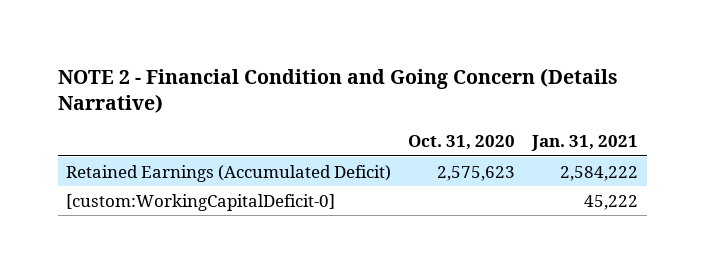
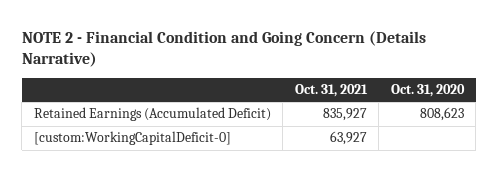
[531,135,639,152] Jan. 31, 2021 -> none
none -> [294,83,368,97] Oct. 31, 2021
[437,165,516,181] 2,575,623 -> [419,107,464,122] 808,623

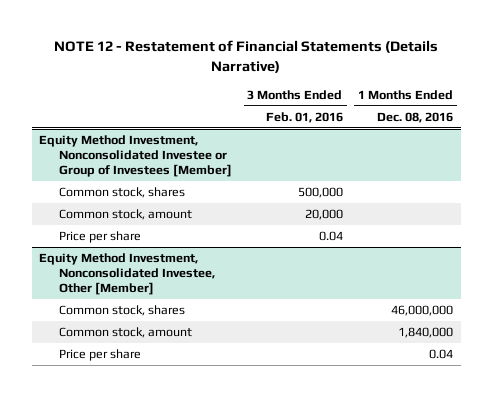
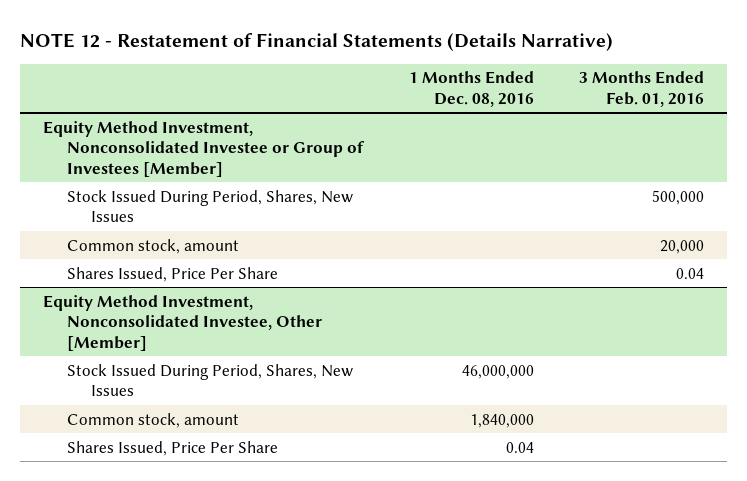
[59,187,186,199] Common stock, shares -> [67,189,354,223] Stock Issued During Period, Shares, New Issues
[59,231,142,244] Price per share -> [67,266,279,282] Shares Issued, Price Per Share
[59,305,186,317] Common stock, shares -> [67,363,354,397] Stock Issued During Period, Shares, New Issues
[59,349,142,362] Price per share -> [67,440,279,456] Shares Issued, Price Per Share

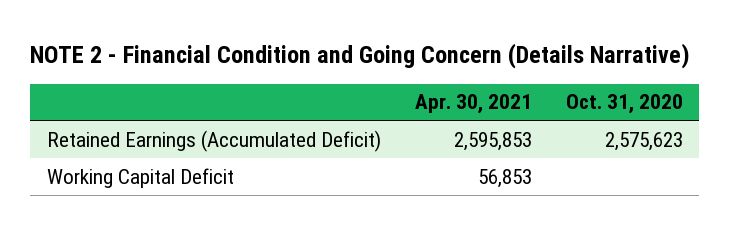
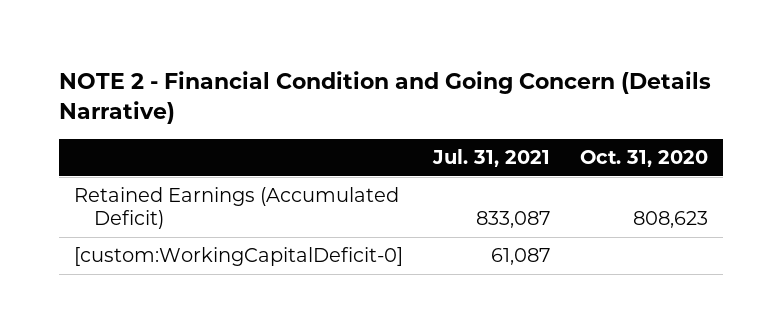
[414,94,532,115] Apr. 30, 2021 -> none
none -> [432,149,551,168] Jul. 31, 2021
[604,131,683,151] 2,575,623 -> [633,210,709,228] 808,623
[46,167,234,188] Working Capital Deficit -> [74,247,404,267] [custom:WorkingCapitalDeficit-0]

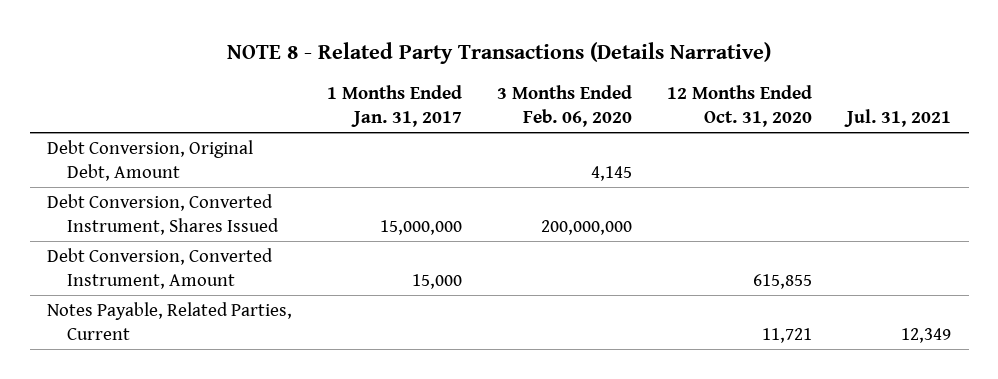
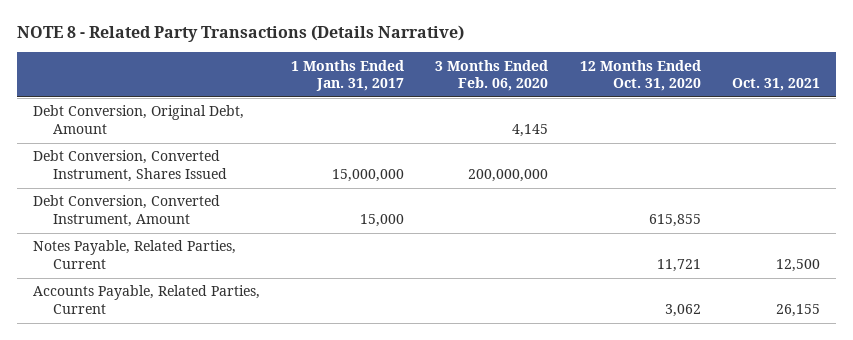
[844,109,952,128] Jul. 31, 2021 -> none
none -> [732,78,821,92] Oct. 31, 2021
none -> [32,285,260,315] Accounts Payable, Related Parties, Current

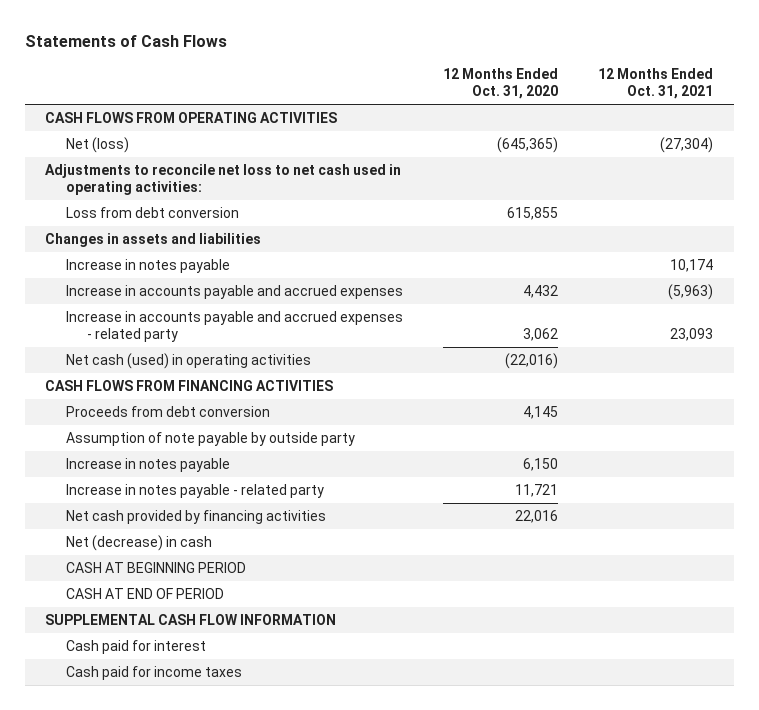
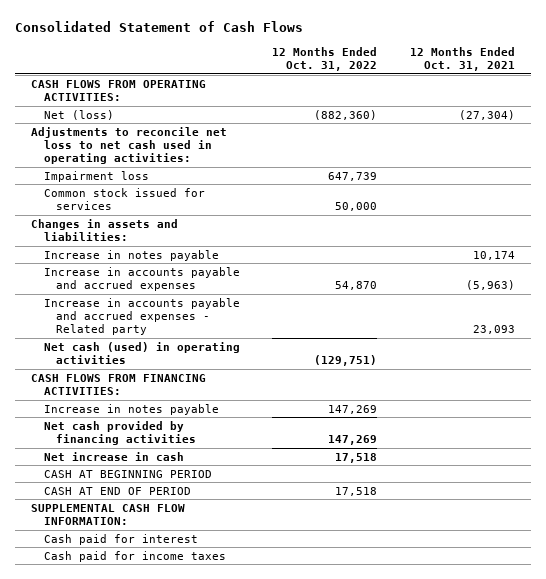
[25,34,228,47] Statements of Cash Flows -> [14,21,303,33] Consolidated Statement of Cash Flows
[443,67,559,100] 12 Months Ended Oct. 31, 2020 -> none
none -> [272,46,378,72] 12 Months Ended Oct. 31, 2022
[45,111,338,123] CASH FLOWS FROM OPERATING ACTIVITIES -> [31,79,207,102] CASH FLOWS FROM OPERATING ACTIVITIES:
[66,206,240,218] Loss from debt conversion -> none
none -> [43,170,149,182] Impairment loss
none -> [43,187,205,211] Common stock issued for services
[45,232,262,247] Changes in assets and liabilities -> [31,218,179,242] Changes in assets and liabilities:
[66,310,404,343] Increase in accounts payable and accrued expenses - related party -> [43,297,240,336] Increase in accounts payable and accrued expenses - Related party
[66,405,271,417] Proceeds from debt conversion -> none
[66,431,356,446] Assumption of note payable by outside party -> none
[45,379,334,391] CASH FLOWS FROM FINANCING ACTIVITIES -> [31,373,207,396] CASH FLOWS FROM FINANCING ACTIVITIES:
[66,483,325,498] Increase in notes payable - related party -> none
[66,534,213,551] Net (decrease) in cash -> [43,451,184,461] Net increase in cash
[45,613,337,625] SUPPLEMENTAL CASH FLOW INFORMATION -> [31,503,186,526] SUPPLEMENTAL CASH FLOW INFORMATION:

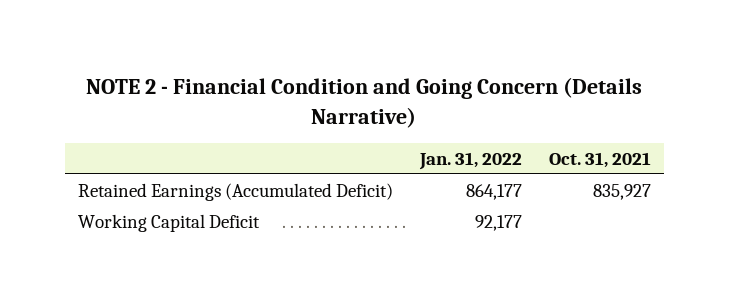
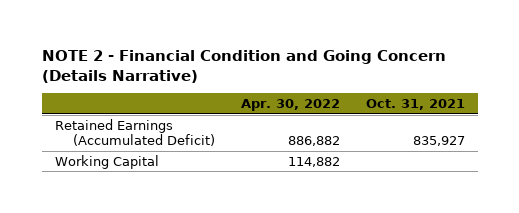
[418,151,522,170] Jan. 31, 2022 -> none
none -> [241,99,341,112] Apr. 30, 2022
[78,213,261,232] Working Capital Deficit -> [54,154,159,169] Working Capital

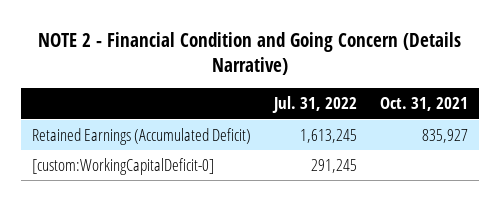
[241,99,341,112] Apr. 30, 2022 -> none
none -> [272,96,358,114] Jul. 31, 2022
[54,154,159,169] Working Capital -> [32,157,215,175] [custom:WorkingCapitalDeficit-0]

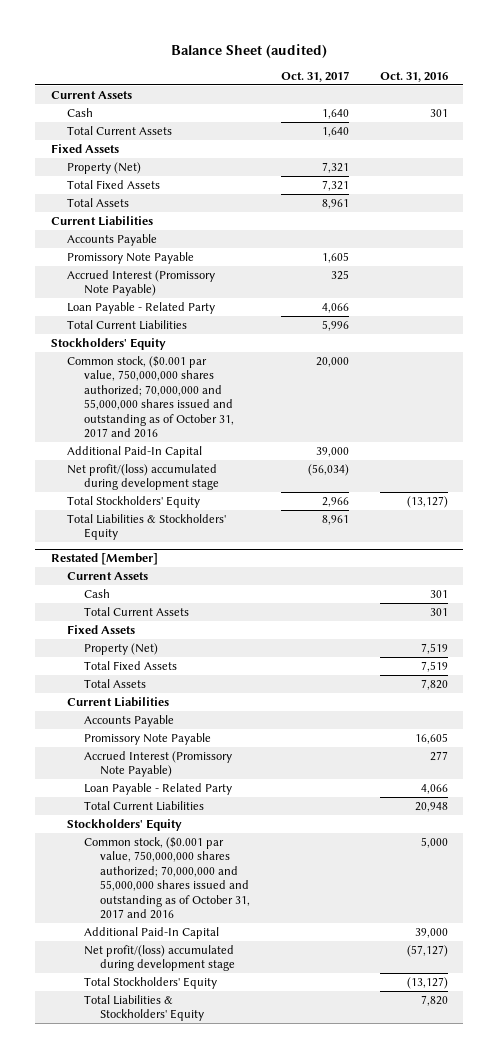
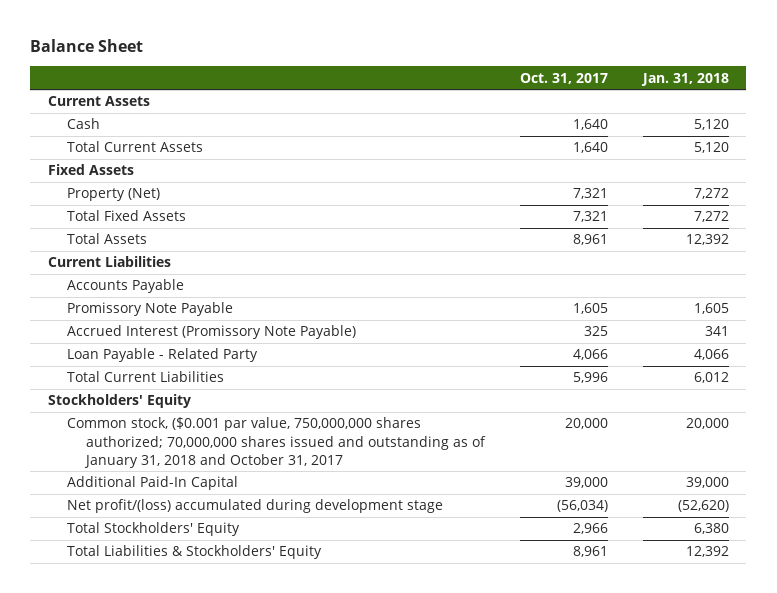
[171,43,328,58] Balance Sheet (audited) -> [30,39,144,53] Balance Sheet
[379,71,448,82] Oct. 31, 2016 -> none
none -> [640,72,729,86] Jan. 31, 2018
[67,355,234,439] Common stock, ($0.001 par value, 750,000,000 shares authorized; 70,000,000 and 55,000,000 shares issued and outstanding as of October 31, 2017 and 2016 -> [66,417,487,468] Common stock, ($0.001 par value, 750,000,000 shares authorized; 70,000,000 shares issued and outstanding as of January 31, 2018 and October 31, 2017
[50,553,158,566] Restated [Member] -> none
[67,571,149,580] Current Assets -> none
[83,588,110,598] Cash -> none
[83,606,189,616] Total Current Assets -> none
[67,624,136,634] Fixed Assets -> none
[83,642,158,655] Property (Net) -> none
[83,660,177,670] Total Fixed Assets -> none
[83,678,146,688] Total Assets -> none
[67,696,170,707] Current Liabilities -> none
[83,714,174,727] Accounts Payable -> none
[83,732,211,745] Promissory Note Payable -> none
[83,750,232,778] Accrued Interest (Promissory Note Payable) -> none
[83,782,232,795] Loan Payable - Related Party -> none
[83,800,204,811] Total Current Liabilities -> none
[67,818,183,831] Stockholders' Equity -> none
[83,836,251,920] Common stock, ($0.001 par value, 750,000,000 shares authorized; 70,000,000 and 55,000,000 shares issued and outstanding as of October 31, 2017 and 2016 -> none
[83,926,219,939] Additional Paid-In Capital -> none
[83,944,236,972] Net profit/(loss) accumulated during development stage -> none
[83,976,217,989] Total Stockholders' Equity -> none
[83,994,205,1022] Total Liabilities & Stockholders' Equity -> none

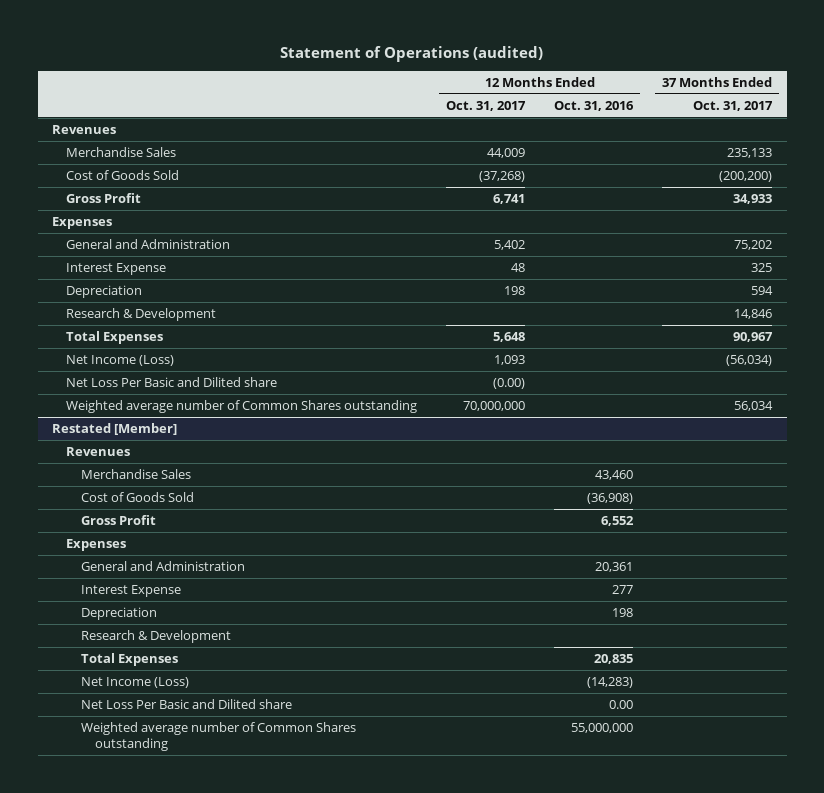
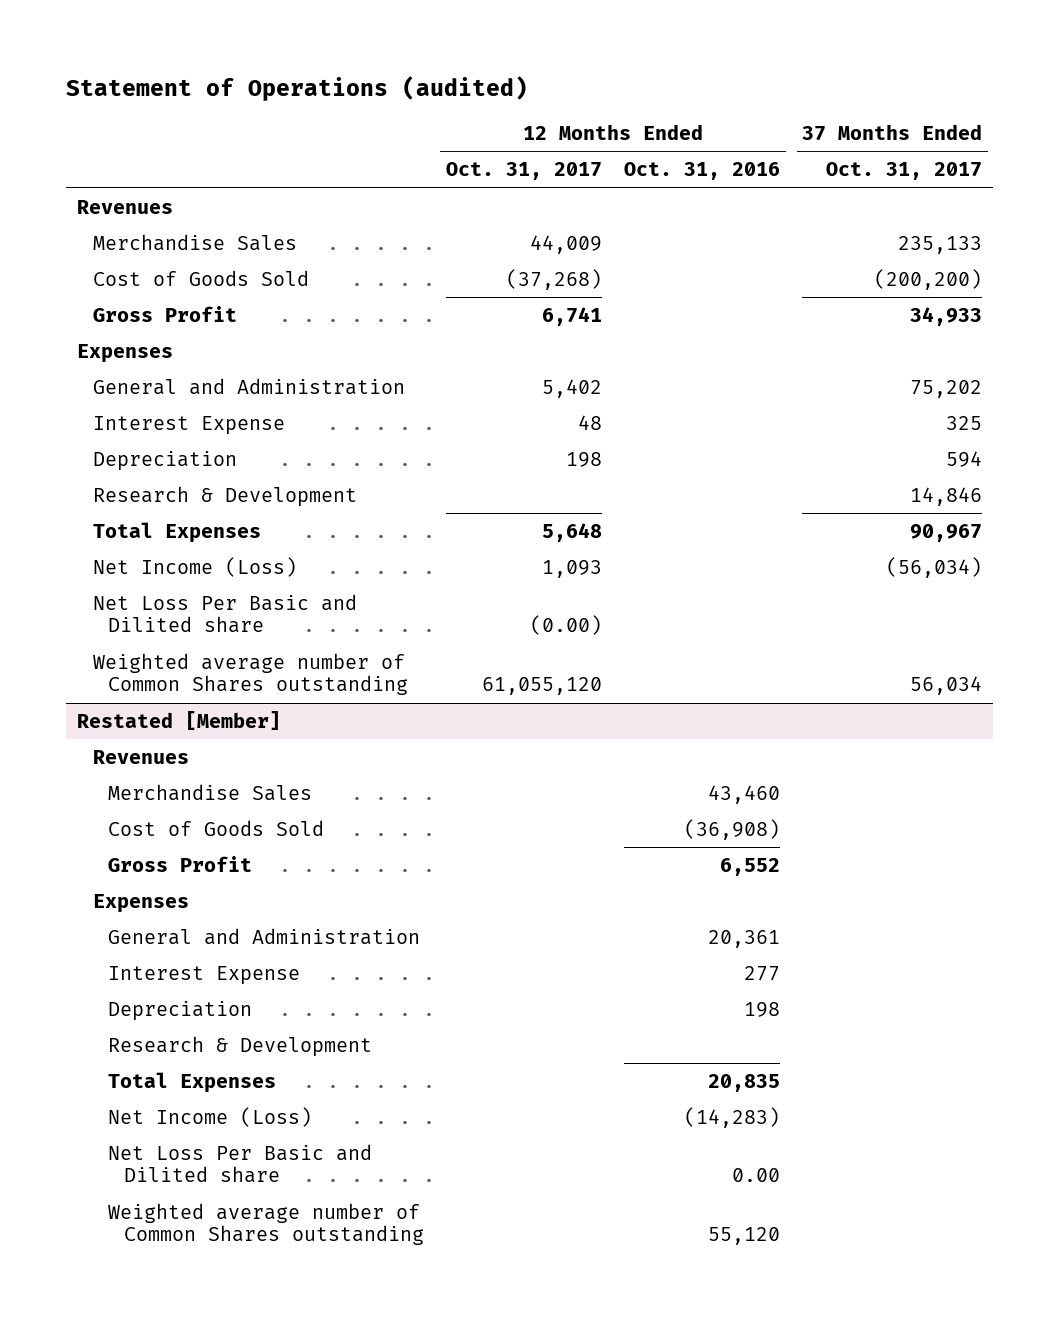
[463,401,526,412] 70,000,000 -> [481,677,602,696] 61,055,120
[571,723,634,734] 55,000,000 -> [708,1227,781,1246] 55,120

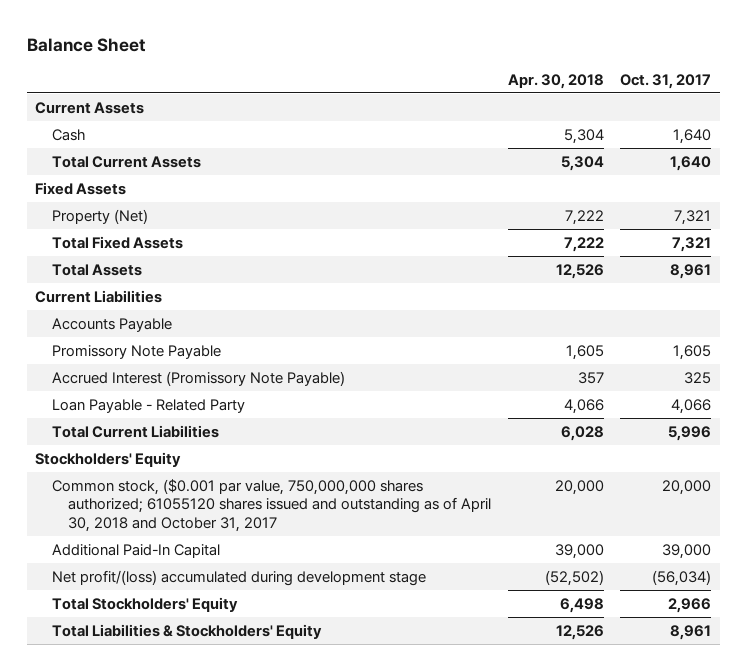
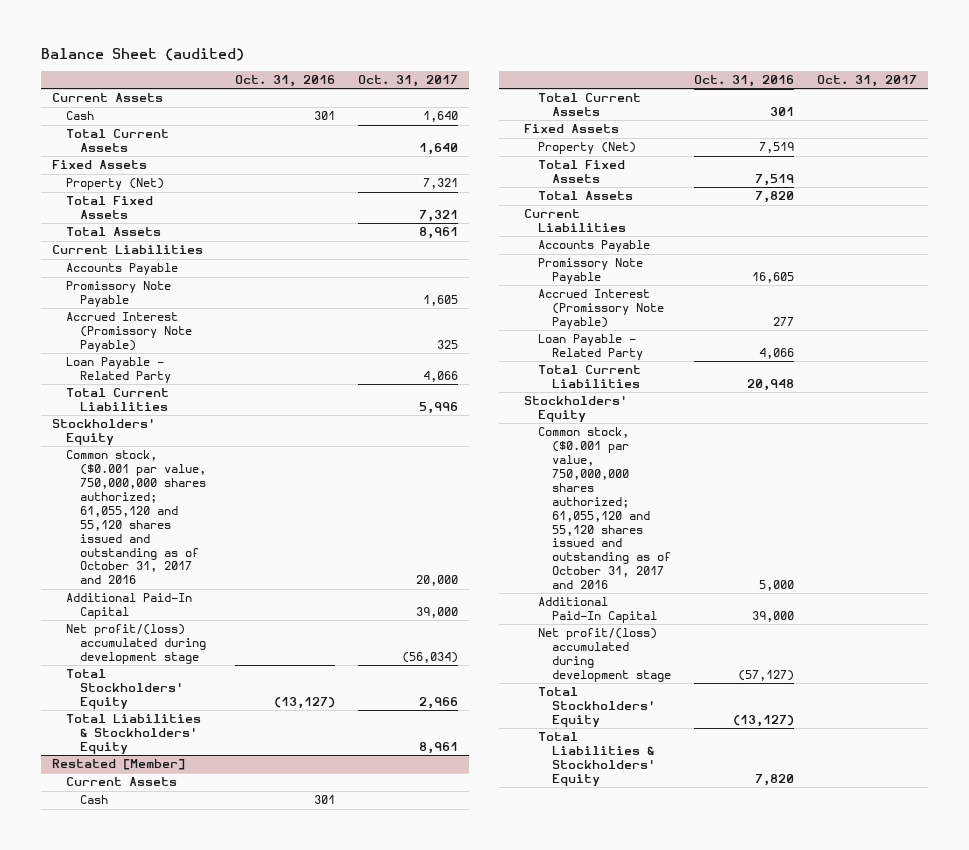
[27,37,147,52] Balance Sheet -> [40,48,244,62] Balance Sheet (audited)
[507,73,604,89] Apr. 30, 2018 -> none
none -> [235,75,336,88] Oct. 31, 2016
[51,478,491,532] Common stock, ($0.001 par value, 750,000,000 shares authorized; 61055120 shares issued and outstanding as of April 30, 2018 and October 31, 2017 -> [65,450,206,585] Common stock, ($0.001 par value, 750,000,000 shares authorized; 61,055,120 and 55,120 shares issued and outstanding as of October 31, 2017 and 2016
none -> [51,759,185,771] Restated [Member]
none -> [65,777,177,787] Current Assets
none -> [79,795,108,805] Cash
none -> [538,93,642,117] Total Current Assets
none -> [524,124,620,134] Fixed Assets
none -> [538,142,637,155] Property (Net)
none -> [538,160,626,184] Total Fixed Assets
none -> [538,191,634,201] Total Assets
none -> [524,209,627,233] Current Liabilities
none -> [538,240,651,253] Accounts Payable
none -> [538,258,644,285] Promissory Note Payable
none -> [538,289,665,330] Accrued Interest (Promissory Note Payable)
none -> [538,334,644,361] Loan Payable - Related Party
none -> [538,365,642,389] Total Current Liabilities
none -> [524,395,628,423] Stockholders' Equity
none -> [538,427,672,590] Common stock, ($0.001 par value, 750,000,000 shares authorized; 61,055,120 and 55,120 shares issued and outstanding as of October 31, 2017 and 2016
none -> [538,597,658,624] Additional Paid-In Capital
none -> [538,628,672,682] Net profit/(loss) accumulated during development stage
none -> [538,687,656,728] Total Stockholders' Equity
none -> [538,732,656,786] Total Liabilities & Stockholders' Equity

